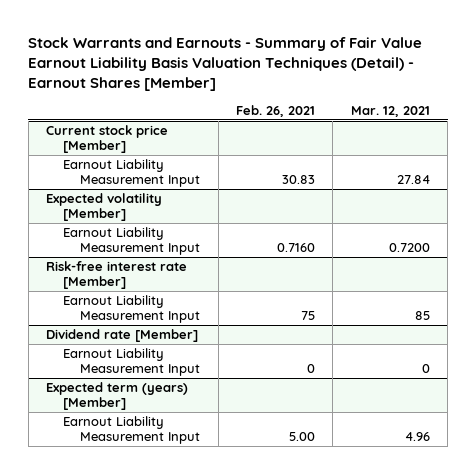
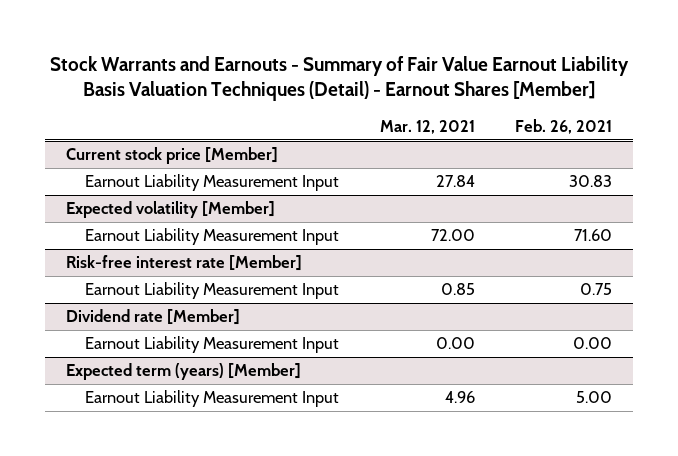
[276,242,315,252] 0.7160 -> [574,229,613,242] 71.60
[388,242,430,252] 0.7200 -> [430,229,475,242] 72.00
[300,310,315,320] 75 -> [580,283,613,296] 0.75
[414,310,430,320] 85 -> [440,283,475,296] 0.85
[306,363,315,373] 0 -> [573,337,613,350] 0.00
[421,363,430,373] 0 -> [435,337,475,350] 0.00

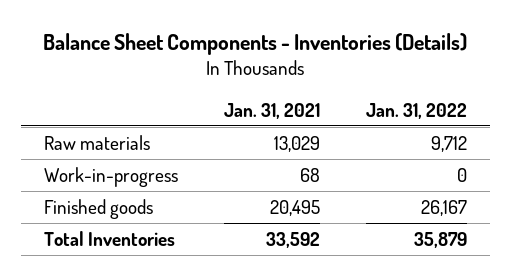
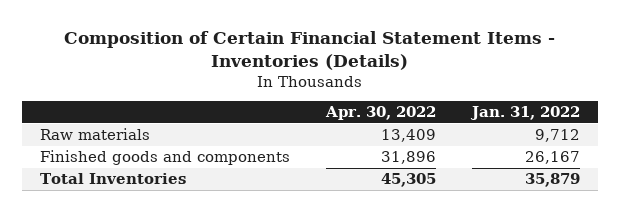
[43,32,468,55] Balance Sheet Components - Inventories (Details) -> [64,31,556,70] Composition of Certain Financial Statement Items - Inventories (Details)
[223,102,320,119] Jan. 31, 2021 -> none
none -> [325,106,437,121] Apr. 30, 2022
[43,166,178,187] Work-in-progress -> none
[43,198,153,219] Finished goods -> [39,150,290,166] Finished goods and components

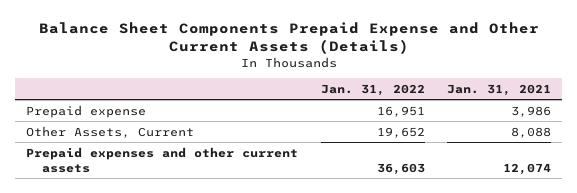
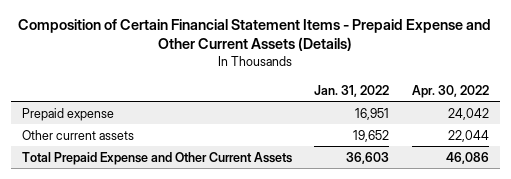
[38,21,539,54] Balance Sheet Components Prepaid Expense and Other Current Assets (Details) -> [18,19,492,52] Composition of Certain Financial Statement Items - Prepaid Expense and Other Current Assets (Details)
[446,83,551,96] Jan. 31, 2021 -> none
none -> [411,84,489,98] Apr. 30, 2022
[26,125,195,138] Other Assets, Current -> [21,129,134,140] Other current assets
[26,146,299,173] Prepaid expenses and other current assets -> [21,151,292,165] Total Prepaid Expense and Other Current Assets

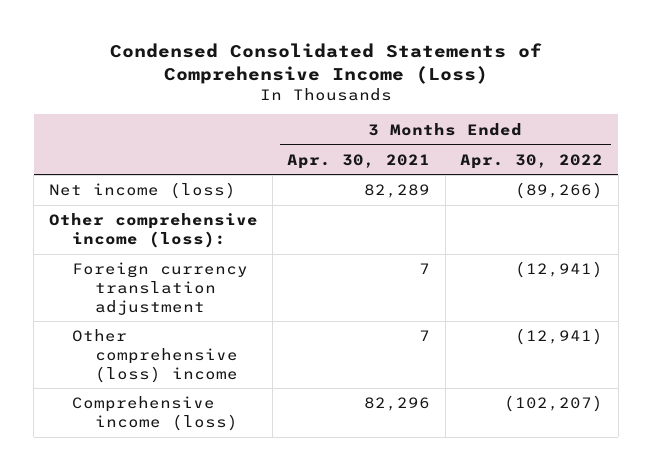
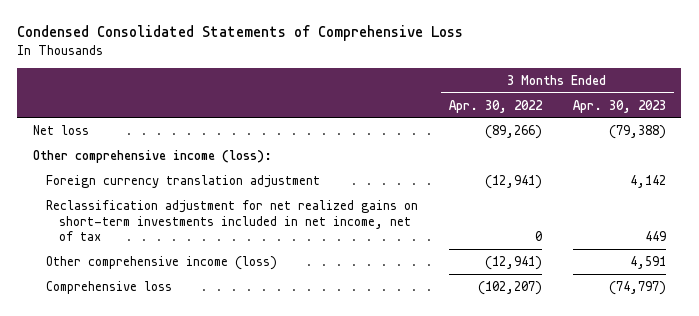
[109,42,542,84] Condensed Consolidated Statements of Comprehensive Income (Loss) -> [17,25,464,42] Condensed Consolidated Statements of Comprehensive Loss
[287,153,431,169] Apr. 30, 2021 -> none
none -> [572,99,666,113] Apr. 30, 2023
[48,182,236,200] Net income (loss) -> [32,124,89,135] Net loss
none -> [45,199,418,242] Reclassification adjustment for net realized gains on short-term investments included in net income, net of tax
[71,329,239,383] Other comprehensive (loss) income -> [45,255,277,270] Other comprehensive income (loss)
[71,396,239,431] Comprehensive income (loss) -> [45,280,172,294] Comprehensive loss

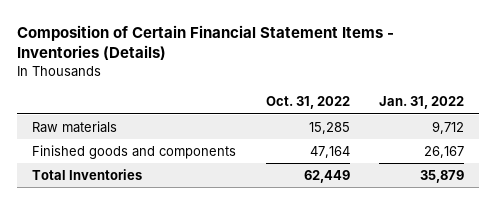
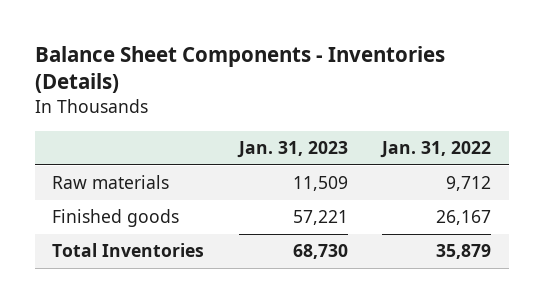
[17,24,395,61] Composition of Certain Financial Statement Items - Inventories (Details) -> [34,46,445,94] Balance Sheet Components - Inventories (Details)
[265,96,350,110] Oct. 31, 2022 -> none
none -> [236,141,348,159] Jan. 31, 2023
[32,145,237,160] Finished goods and components -> [52,209,180,228] Finished goods

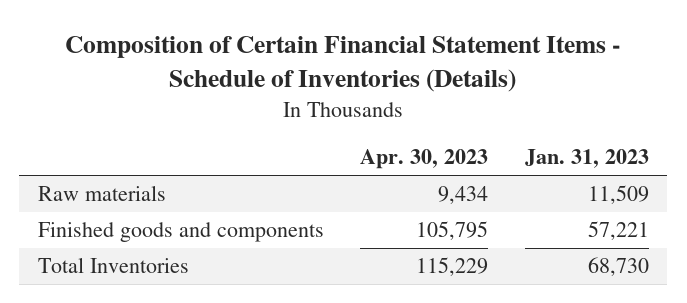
[34,46,445,94] Balance Sheet Components - Inventories (Details) -> [65,36,621,93] Composition of Certain Financial Statement Items - Schedule of Inventories (Details)
[380,141,492,159] Jan. 31, 2022 -> none
none -> [360,149,489,170] Apr. 30, 2023
[52,209,180,228] Finished goods -> [37,222,324,243] Finished goods and components

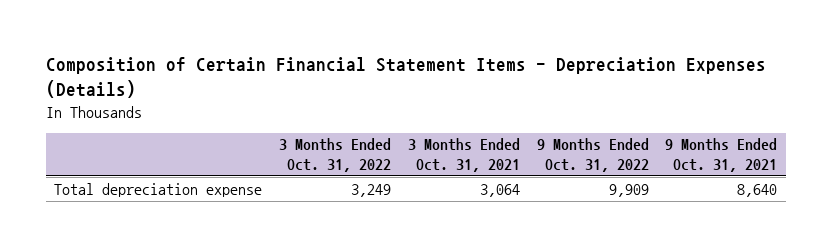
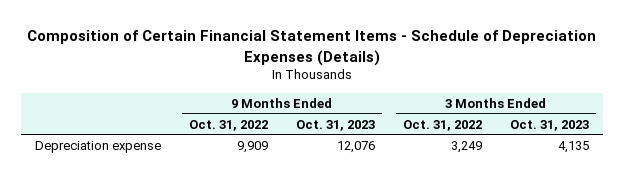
[45,57,766,99] Composition of Certain Financial Statement Items - Depreciation Expenses (Details) -> [26,30,596,66] Composition of Certain Financial Statement Items - Schedule of Depreciation Expenses (Details)
[407,138,520,172] 3 Months Ended Oct. 31, 2021 -> none
[665,138,778,172] 9 Months Ended Oct. 31, 2021 -> none
none -> [295,119,375,131] Oct. 31, 2023
none -> [509,119,589,131] Oct. 31, 2023
[54,182,263,197] Total depreciation expense -> [34,141,161,154] Depreciation expense

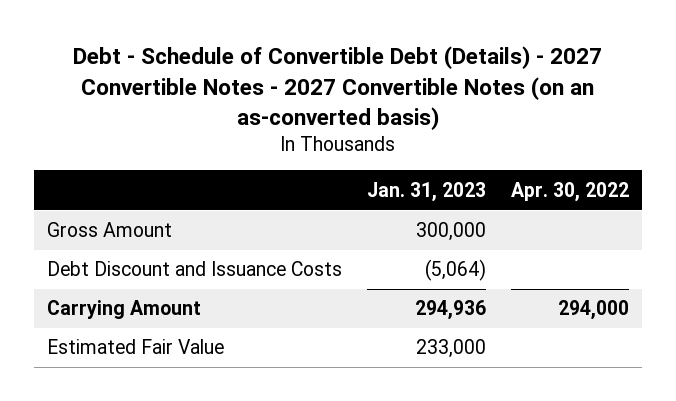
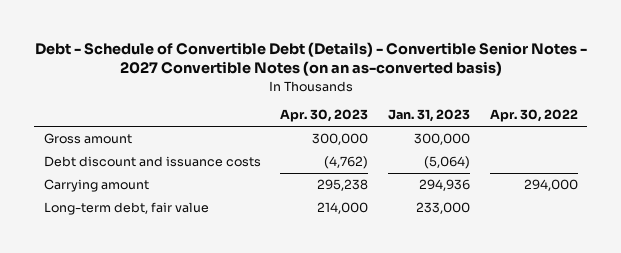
[73,46,603,130] Debt - Schedule of Convertible Debt (Details) - 2027 Convertible Notes - 2027 Convertible Notes (on an as-converted basis) -> [34,41,587,77] Debt - Schedule of Convertible Debt (Details) - Convertible Senior Notes - 2027 Convertible Notes (on an as-converted basis)
none -> [280,109,369,123] Apr. 30, 2023
[46,222,172,238] Gross Amount -> [43,133,132,145] Gross amount
[46,261,342,277] Debt Discount and Issuance Costs -> [43,156,261,168] Debt discount and issuance costs
[46,300,201,320] Carrying Amount -> [43,179,149,193] Carrying amount
[46,339,224,355] Estimated Fair Value -> [43,202,209,216] Long-term debt, fair value

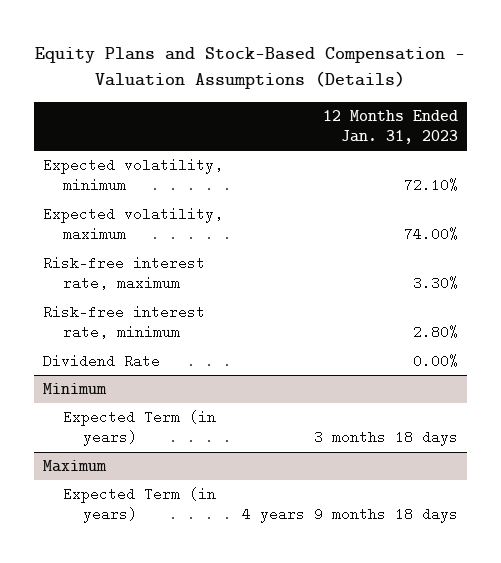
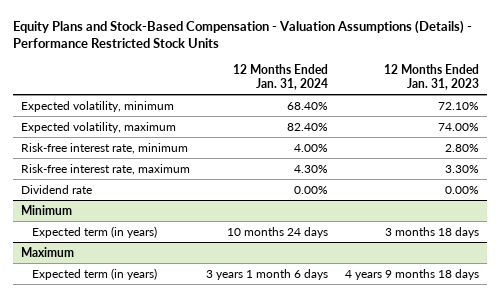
[35,47,466,90] Equity Plans and Stock-Based Compensation - Valuation Assumptions (Details) -> [13,19,473,49] Equity Plans and Stock-Based Compensation - Valuation Assumptions (Details) - Performance Restricted Stock Units
none -> [233,64,329,90] 12 Months Ended Jan. 31, 2024
[43,256,206,291] Risk-free interest rate, maximum -> [21,163,191,175] Risk-free interest rate, maximum
[43,354,161,369] Dividend Rate -> [21,184,93,194] Dividend rate
[62,410,216,447] Expected Term (in years) -> [31,225,157,238] Expected term (in years)
[62,487,216,524] Expected Term (in years) -> [31,267,157,280] Expected term (in years)

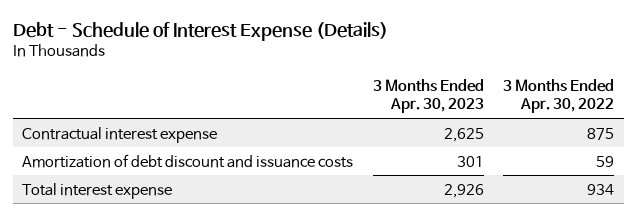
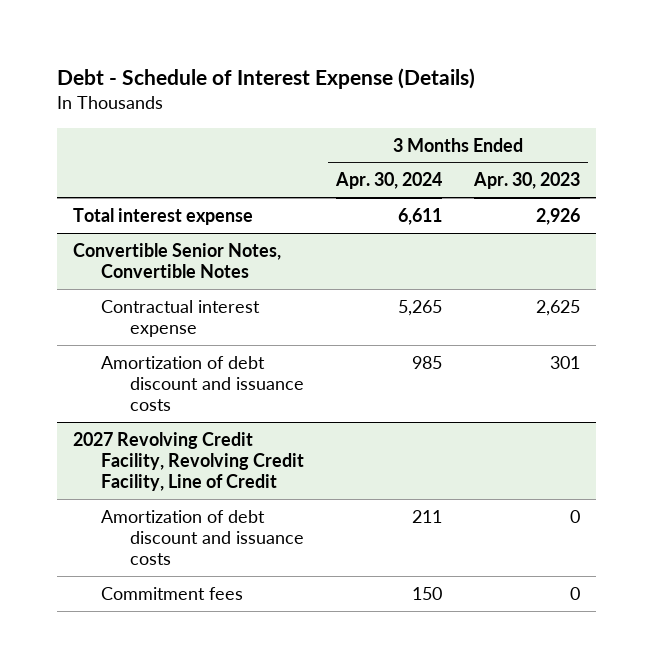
[503,78,615,114] 3 Months Ended Apr. 30, 2022 -> none
none -> [335,172,443,190] Apr. 30, 2024
[22,182,173,199] Total interest expense -> [72,207,253,225] Total interest expense
none -> [72,242,281,279] Convertible Senior Notes, Convertible Notes
none -> [72,431,305,492] 2027 Revolving Credit Facility, Revolving Credit Facility, Line of Credit
none -> [101,509,305,566] Amortization of debt discount and issuance costs
none -> [101,586,244,600] Commitment fees

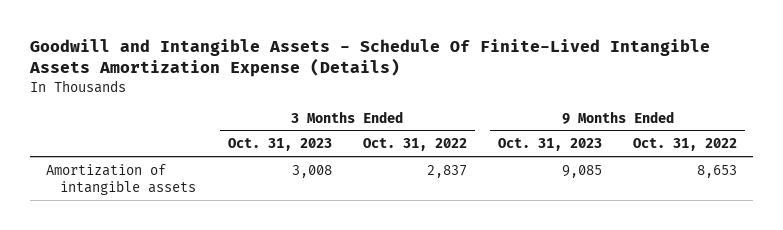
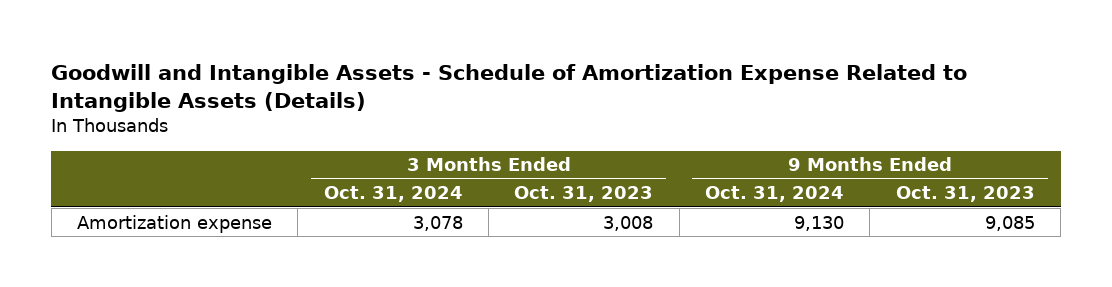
[29,38,711,77] Goodwill and Intangible Assets - Schedule Of Finite-Lived Intangible Assets Amortization Expense (Details) -> [51,63,968,112] Goodwill and Intangible Assets - Schedule of Amortization Expense Related to Intangible Assets (Details)
[362,138,467,152] Oct. 31, 2022 -> none
[633,138,738,152] Oct. 31, 2022 -> none
none -> [323,186,463,203] Oct. 31, 2024
none -> [705,186,845,203] Oct. 31, 2024
[46,163,197,195] Amortization of intangible assets -> [77,214,273,233] Amortization expense

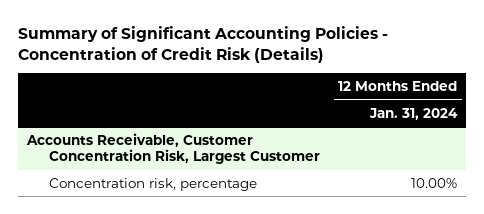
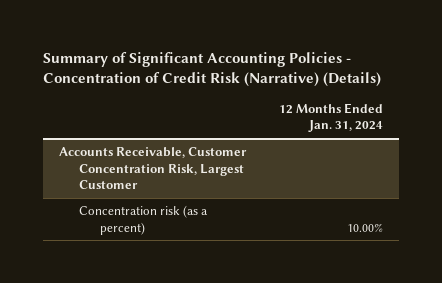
[17,25,388,63] Summary of Significant Accounting Policies - Concentration of Credit Risk (Details) -> [42,51,381,87] Summary of Significant Accounting Policies - Concentration of Credit Risk (Narrative) (Details)
[48,177,257,191] Concentration risk, percentage -> [79,205,209,235] Concentration risk (as a percent)

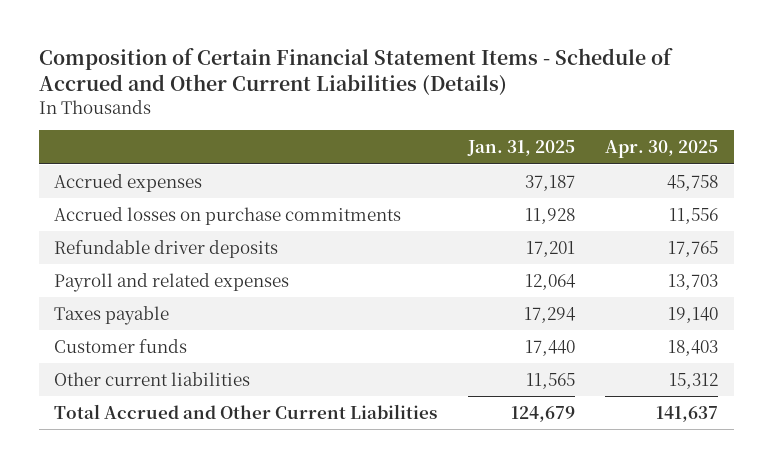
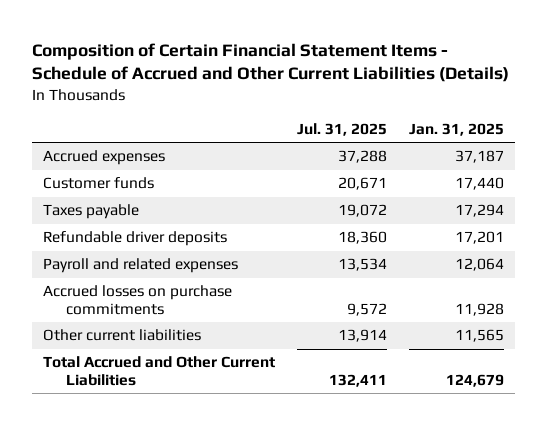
[605,140,719,159] Apr. 30, 2025 -> none
none -> [296,123,387,137] Jul. 31, 2025
[54,338,188,353] Customer funds -> [42,177,154,190] Customer funds
[54,305,170,325] Taxes payable -> [42,204,139,220] Taxes payable
[54,206,402,225] Accrued losses on purchase commitments -> [42,285,232,316] Accrued losses on purchase commitments

